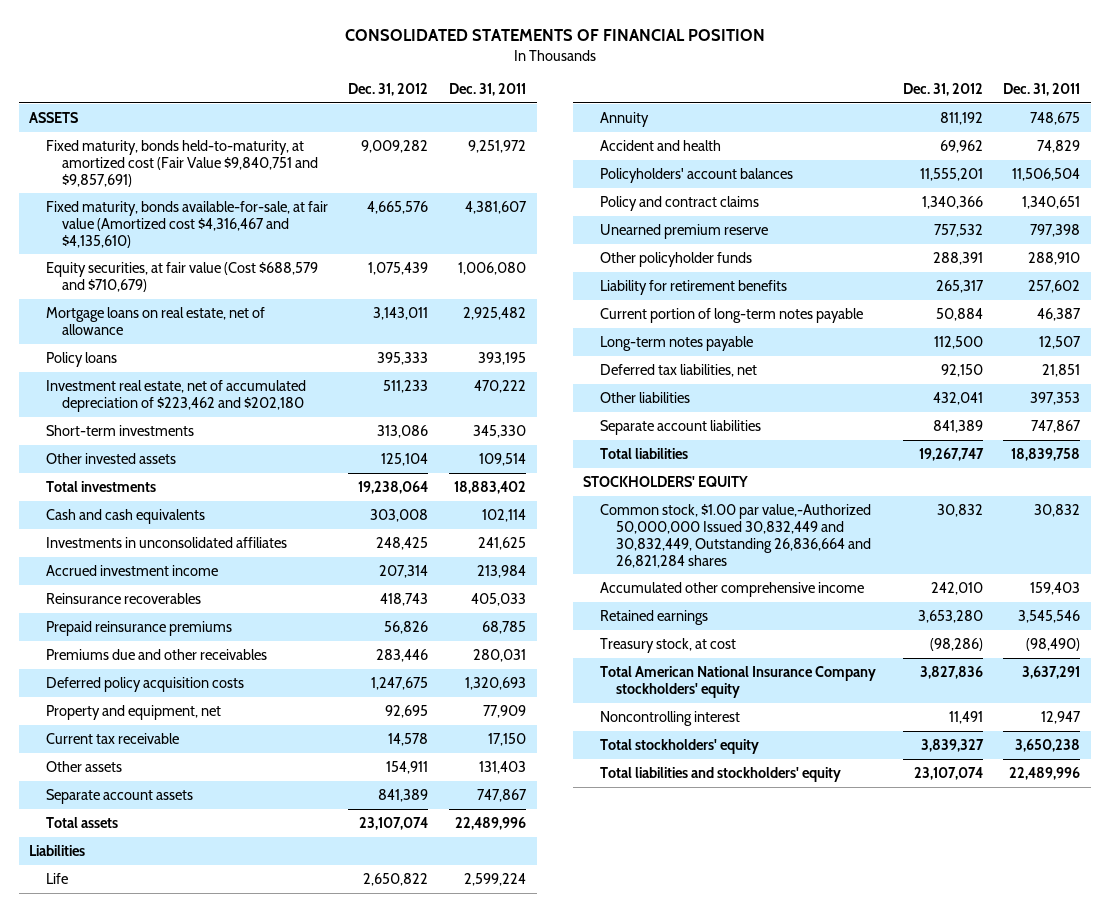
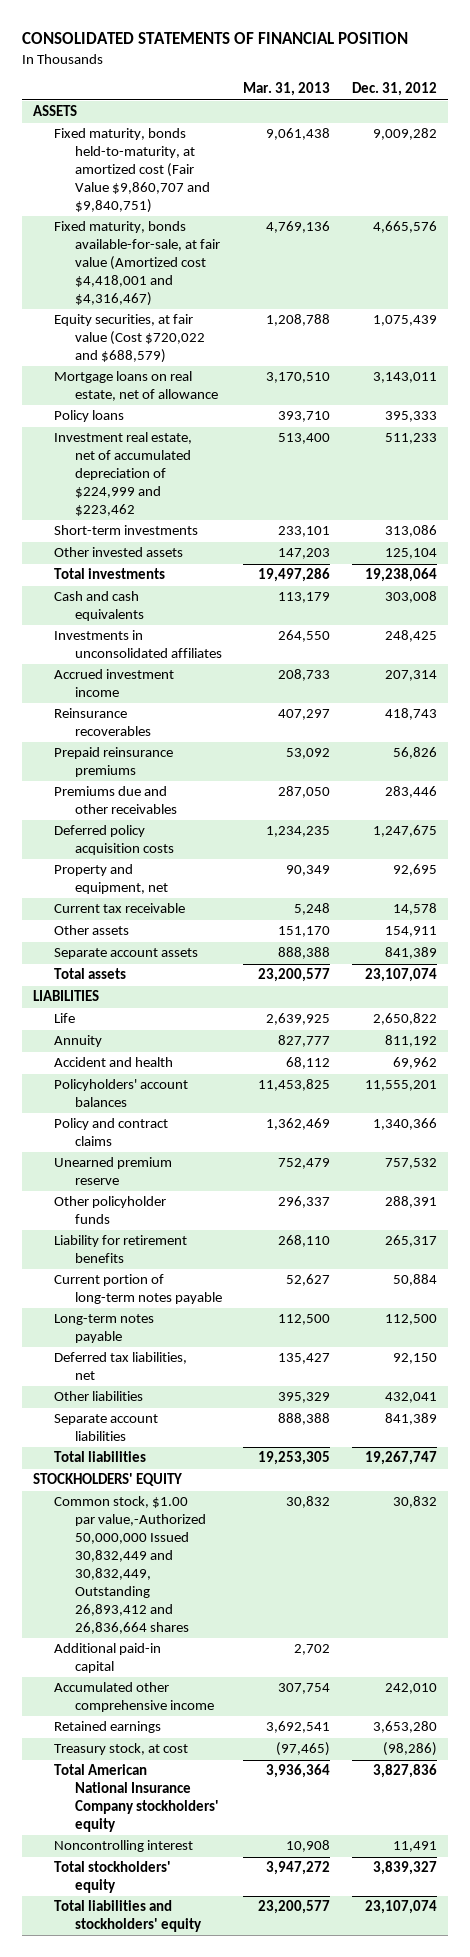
[449,82,527,96] Dec. 31, 2011 -> none
none -> [243,82,331,97] Mar. 31, 2013
[45,139,319,187] Fixed maturity, bonds held-to-maturity, at amortized cost (Fair Value $9,840,751 and $9,857,691) -> [53,128,210,213] Fixed maturity, bonds held-to-maturity, at amortized cost (Fair Value $9,860,707 and $9,840,751)
[45,200,328,248] Fixed maturity, bonds available-for-sale, at fair value (Amortized cost $4,316,467 and $4,135,610) -> [53,221,220,306] Fixed maturity, bonds available-for-sale, at fair value (Amortized cost $4,418,001 and $4,316,467)
[45,261,318,292] Equity securities, at fair value (Cost $688,579 and $710,679) -> [53,314,205,364] Equity securities, at fair value (Cost $720,022 and $688,579)
[45,379,306,412] Investment real estate, net of accumulated depreciation of $223,462 and $202,180 -> [53,432,192,516] Investment real estate, net of accumulated depreciation of $224,999 and $223,462
[29,844,86,856] Liabilities -> [32,990,99,1002] LIABILITIES
[599,503,872,568] Common stock, $1.00 par value,-Authorized 50,000,000 Issued 30,832,449 and 30,832,449, Outstanding 26,836,664 and 26,821,284 shares -> [53,1496,206,1634] Common stock, $1.00 par value,-Authorized 50,000,000 Issued 30,832,449 and 30,832,449, Outstanding 26,893,412 and 26,836,664 shares
none -> [53,1643,161,1674] Additional paid-in capital

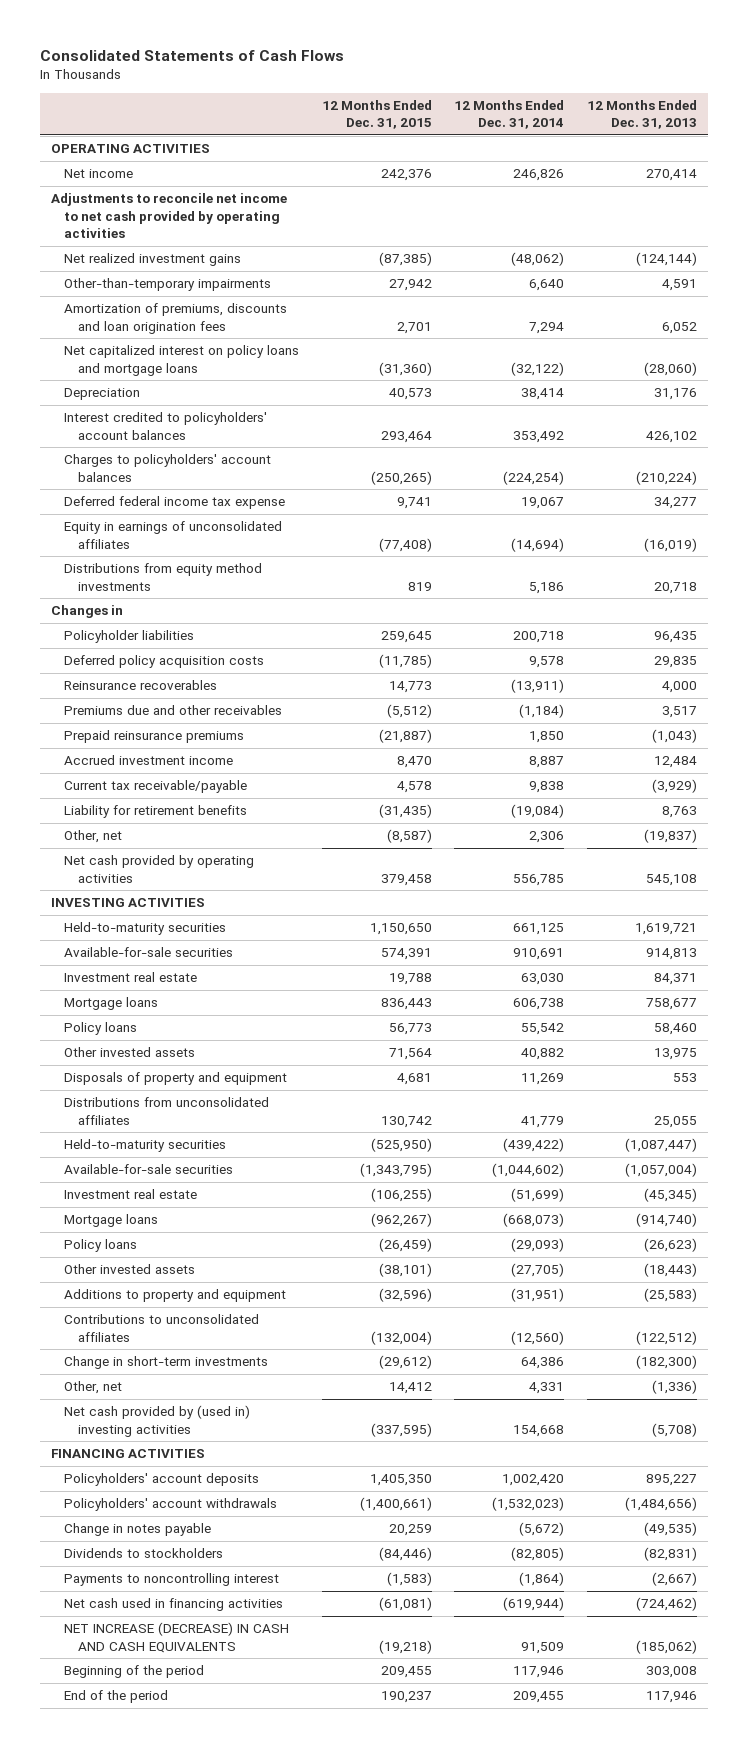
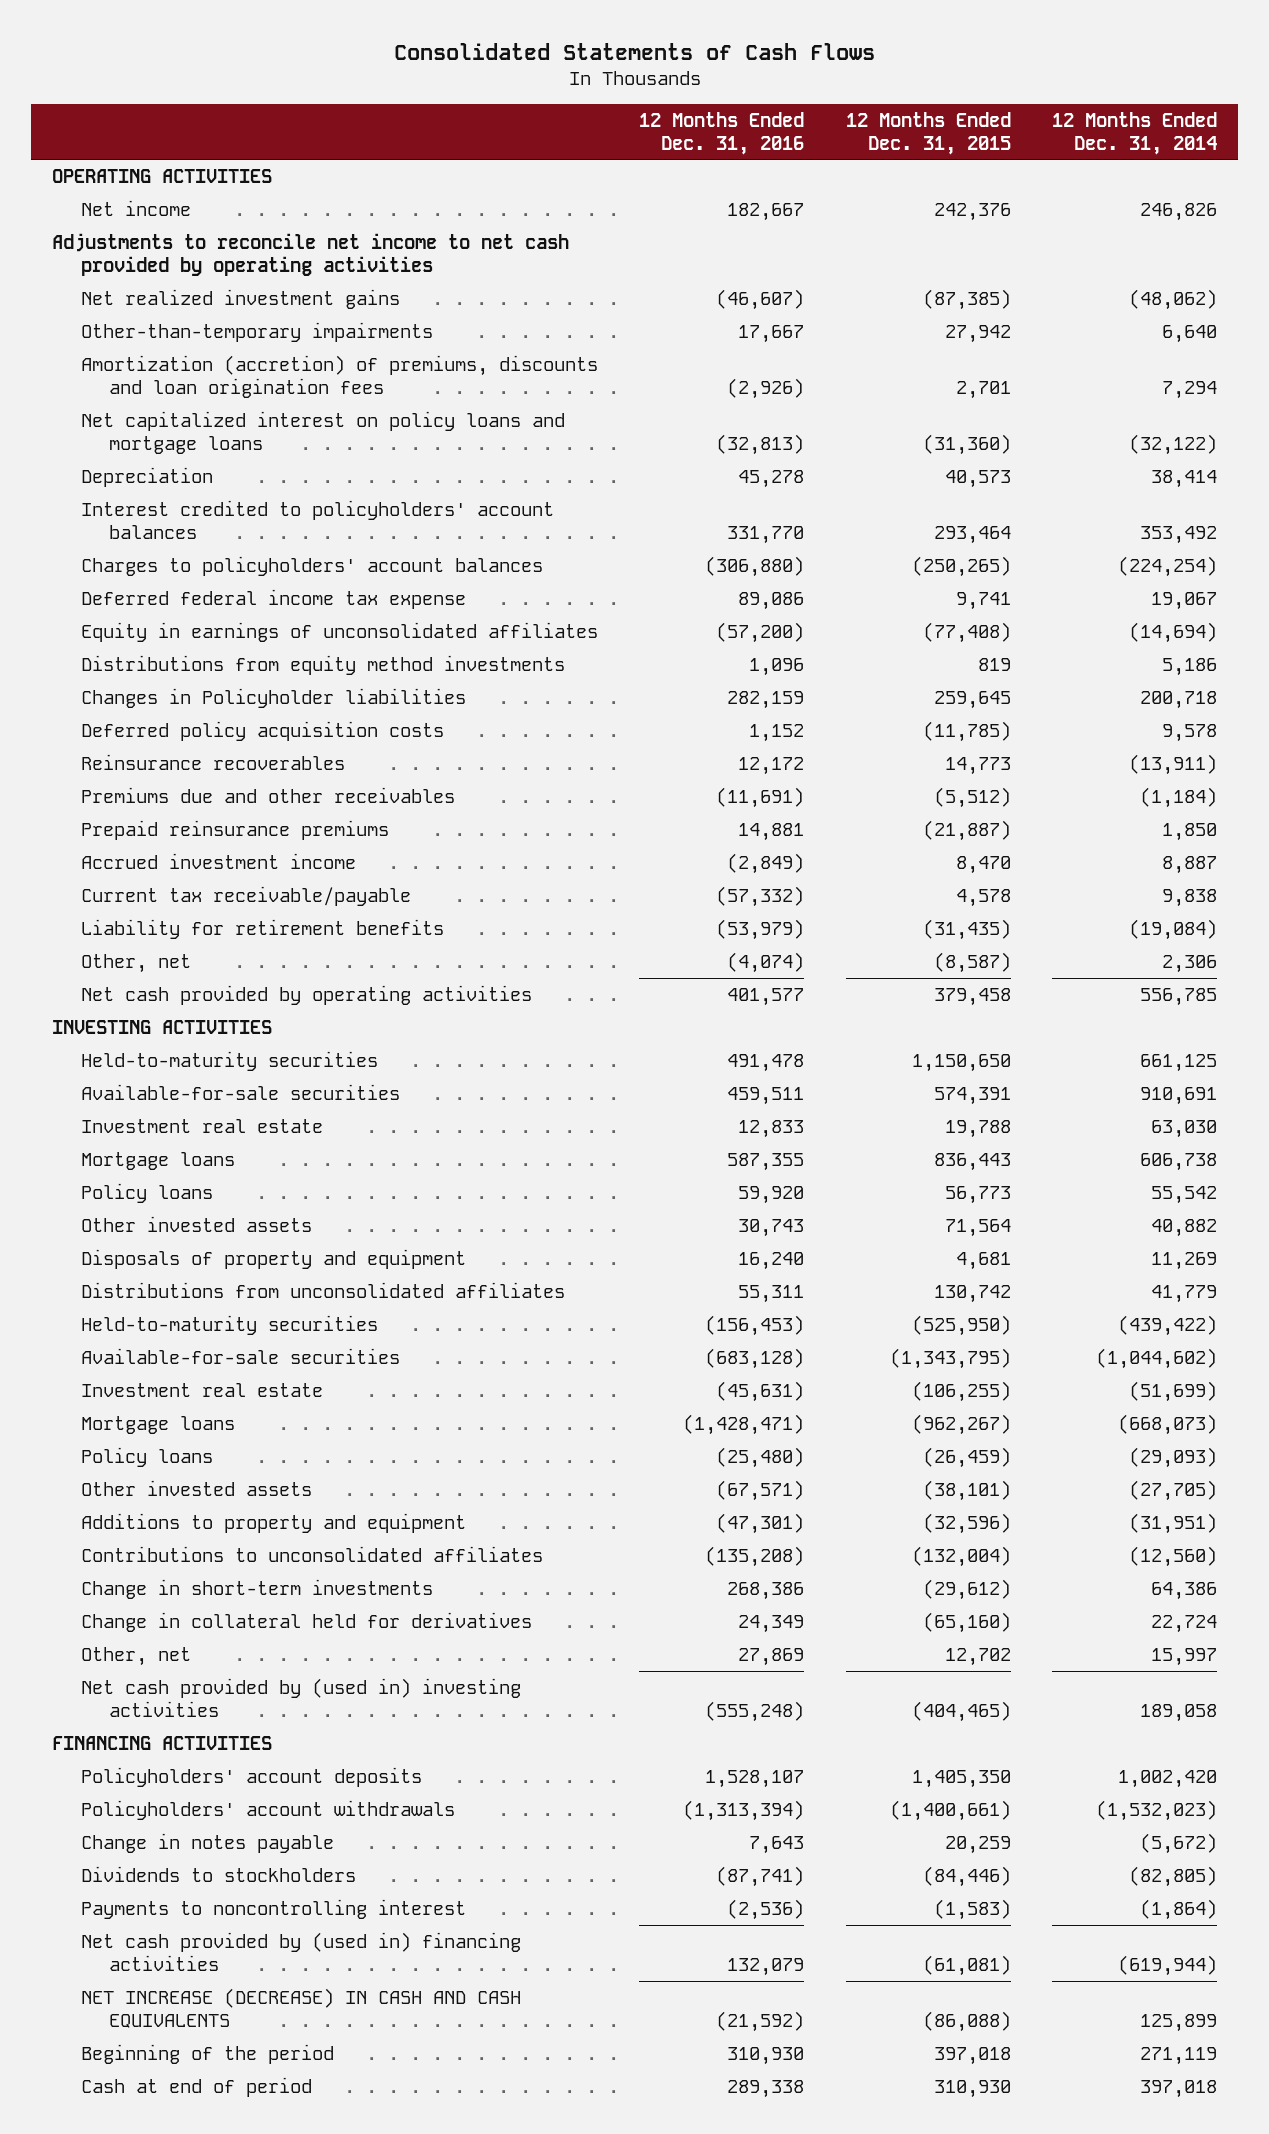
[586,100,697,130] 12 Months Ended Dec. 31, 2013 -> none
none -> [639,111,805,155] 12 Months Ended Dec. 31, 2016
[64,303,288,334] Amortization of premiums, discounts and loan origination fees -> [80,354,598,398] Amortization (accretion) of premiums, discounts and loan origination fees
[50,605,123,619] Changes in -> none
[64,630,195,644] Policyholder liabilities -> [80,687,466,708] Changes in Policyholder liabilities
none -> [80,1611,532,1632] Change in collateral held for derivatives
[388,1382,432,1395] 14,412 -> [944,1647,1011,1666] 12,702
[529,1382,565,1395] 4,331 -> [1151,1647,1218,1666] 15,997
[370,1422,432,1437] (337,595) -> [911,1700,1011,1722] (404,465)
[513,1424,565,1437] 154,668 -> [1140,1703,1218,1722] 189,058
[64,1598,284,1612] Net cash used in financing activities -> [80,1931,521,1971] Net cash provided by (used in) financing activities
[378,1639,432,1654] (19,218) -> [922,2010,1011,2032] (86,088)
[521,1641,565,1654] 91,509 -> [1140,2013,1218,2032] 125,899
[380,1666,432,1679] 209,455 -> [933,2046,1011,2065] 397,018
[513,1666,565,1679] 117,946 -> [1140,2046,1218,2065] 271,119
[64,1690,169,1704] End of the period -> [80,2076,312,2097] Cash at end of period
[380,1691,432,1704] 190,237 -> [933,2079,1011,2098] 310,930
[513,1691,565,1704] 209,455 -> [1140,2079,1218,2098] 397,018

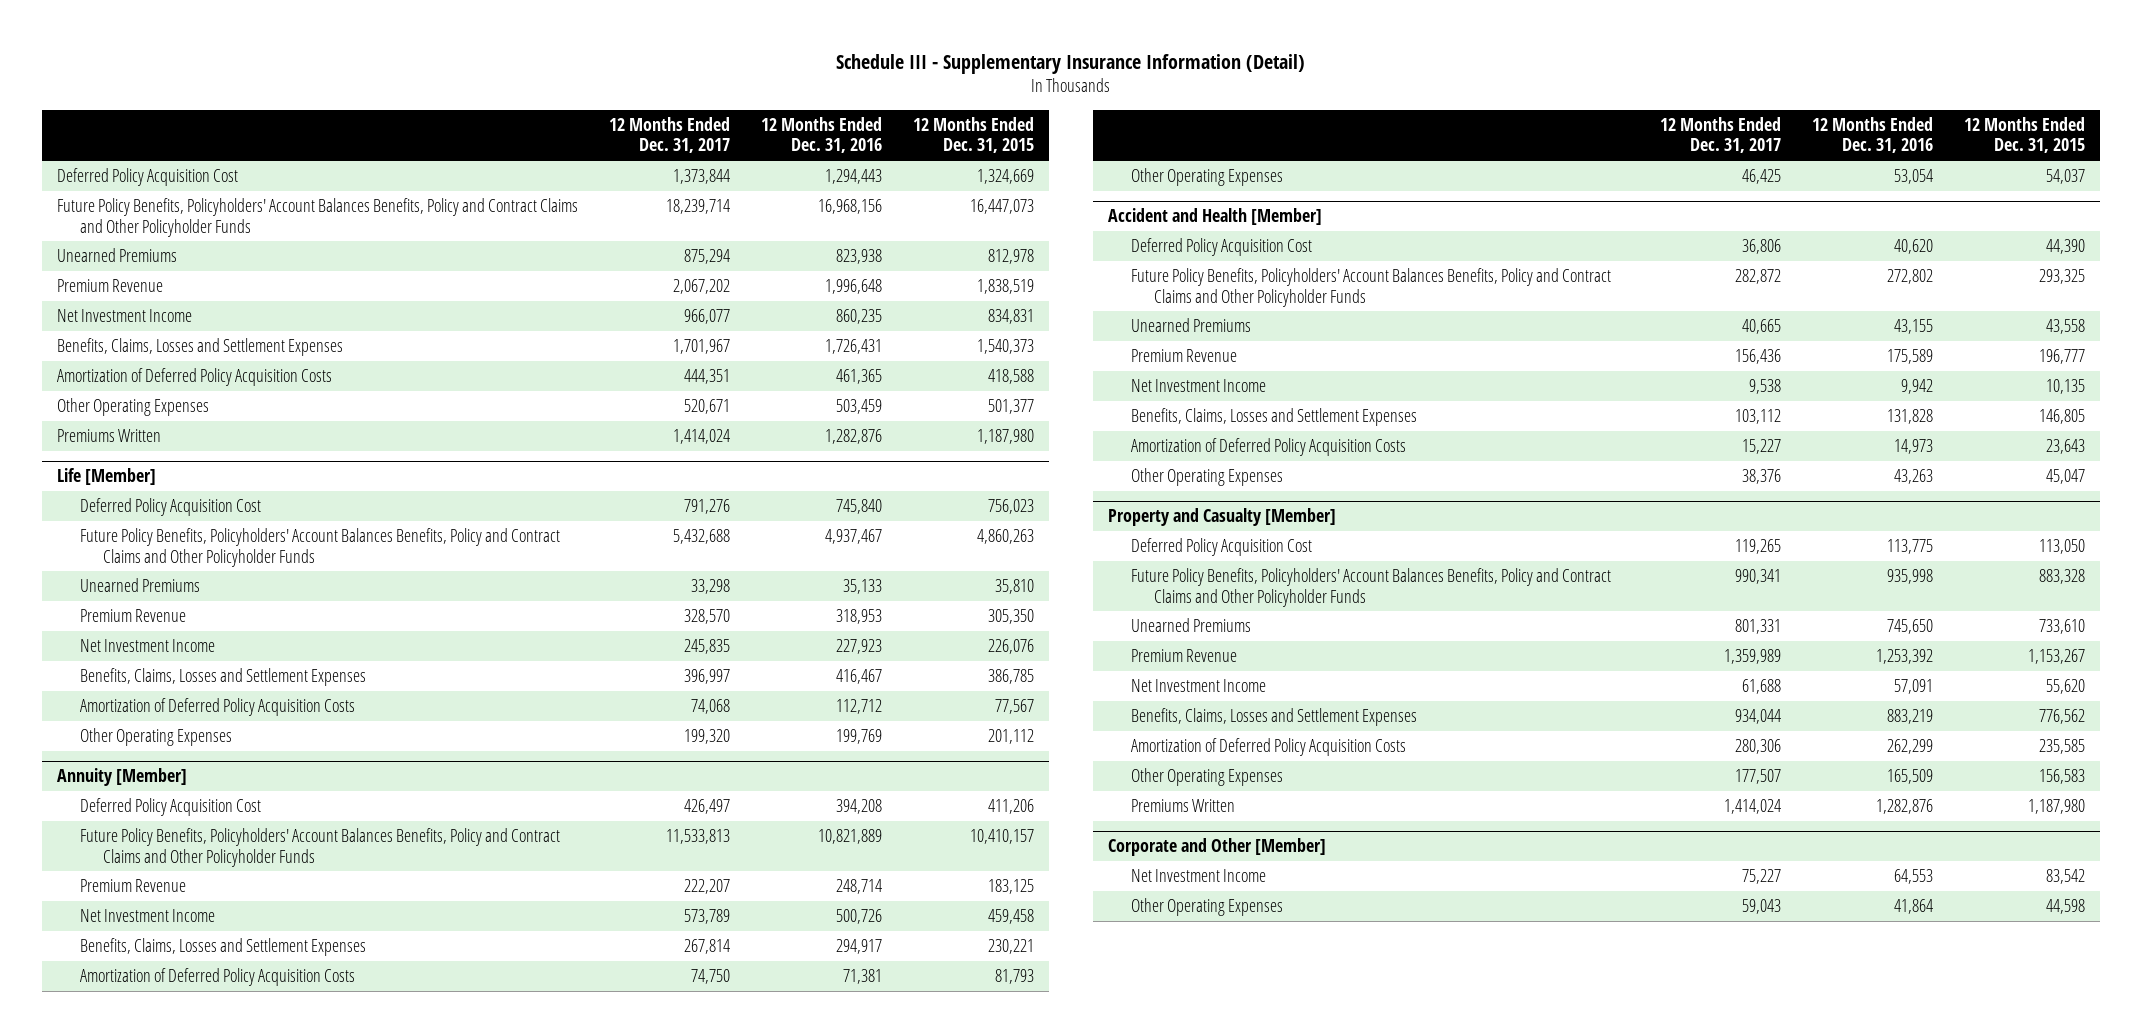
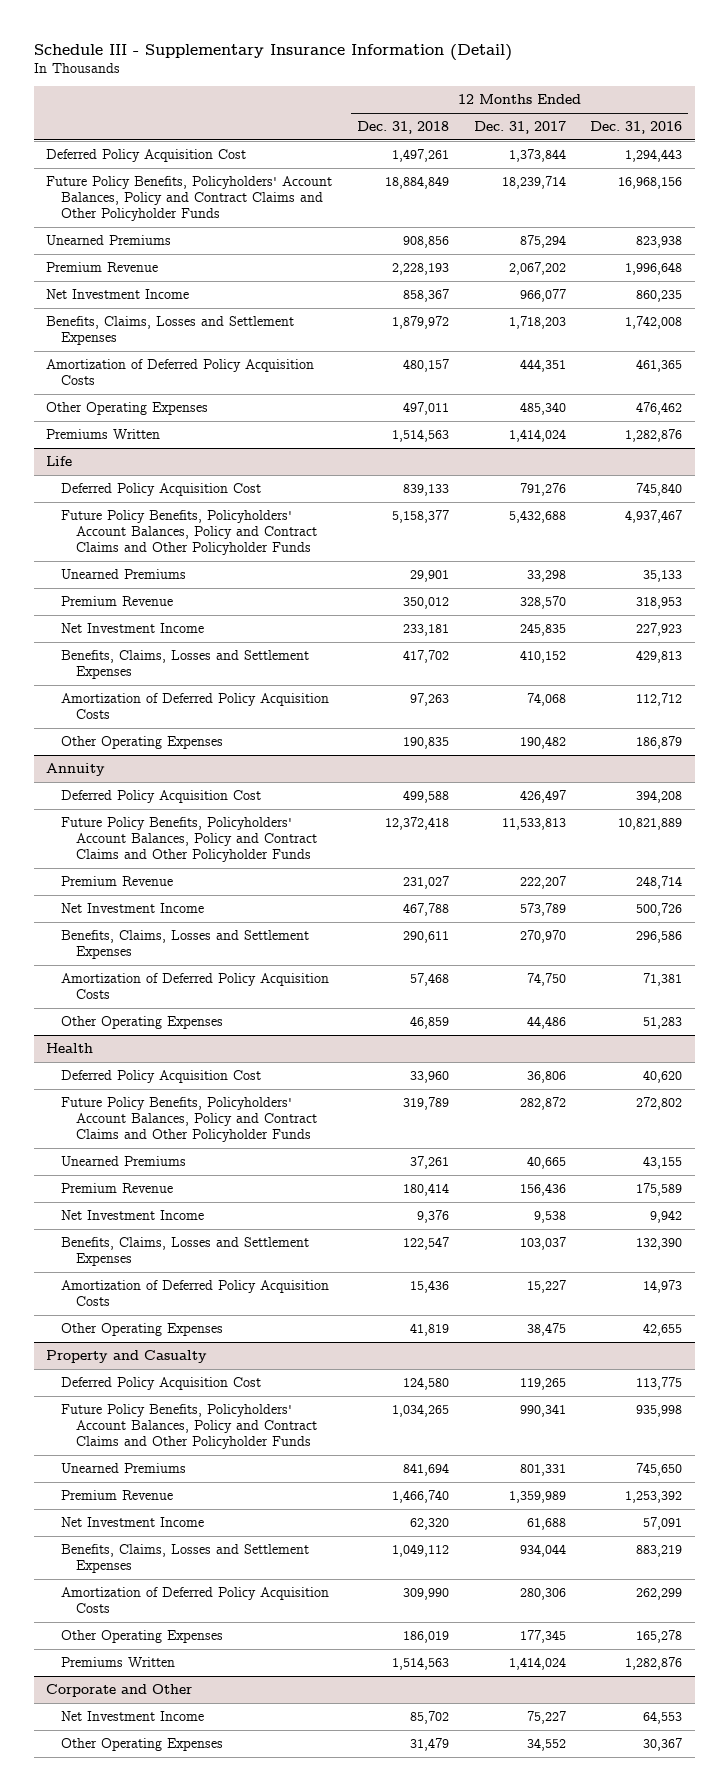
[912,117,1034,154] 12 Months Ended Dec. 31, 2015 -> none
none -> [356,121,449,135] Dec. 31, 2018
[57,198,579,237] Future Policy Benefits, Policyholders' Account Balances Benefits, Policy and Contract Claims and Other Policyholder Funds -> [46,176,333,222] Future Policy Benefits, Policyholders' Account Balances, Policy and Contract Claims and Other Policyholder Funds
[672,339,730,355] 1,701,967 -> [508,316,566,330] 1,718,203
[824,339,882,355] 1,726,431 -> [625,316,683,330] 1,742,008
[683,399,730,415] 520,671 -> [519,402,566,416] 485,340
[835,399,882,415] 503,459 -> [636,402,683,416] 476,462
[57,468,157,486] Life [Member] -> [46,456,73,467] Life
[80,528,561,567] Future Policy Benefits, Policyholders' Account Balances Benefits, Policy and Contract Claims and Other Policyholder Funds -> [61,510,318,556] Future Policy Benefits, Policyholders' Account Balances, Policy and Contract Claims and Other Policyholder Funds
[683,669,730,685] 396,997 -> [519,650,566,664] 410,152
[835,669,882,685] 416,467 -> [636,650,683,664] 429,813
[683,729,730,745] 199,320 -> [519,736,566,750] 190,482
[835,729,882,745] 199,769 -> [636,736,683,750] 186,879
[57,768,188,787] Annuity [Member] -> [46,763,106,777] Annuity
[80,828,561,867] Future Policy Benefits, Policyholders' Account Balances Benefits, Policy and Contract Claims and Other Policyholder Funds -> [61,817,318,863] Future Policy Benefits, Policyholders' Account Balances, Policy and Contract Claims and Other Policyholder Funds
[683,939,730,955] 267,814 -> [519,930,566,944] 270,970
[835,939,882,955] 294,917 -> [636,931,683,944] 296,586
[1742,169,1782,185] 46,425 -> [526,1016,566,1030] 44,486
[1893,169,1933,185] 53,054 -> [643,1017,683,1030] 51,283
[1108,208,1323,226] Accident and Health [Member] -> [46,1043,94,1054] Health
[1131,268,1612,307] Future Policy Benefits, Policyholders' Account Balances Benefits, Policy and Contract Claims and Other Policyholder Funds -> [61,1097,318,1143] Future Policy Benefits, Policyholders' Account Balances, Policy and Contract Claims and Other Policyholder Funds
[1735,409,1782,425] 103,112 -> [519,1237,566,1251] 103,037
[1886,409,1933,425] 131,828 -> [636,1238,683,1251] 132,390
[1742,469,1782,485] 38,376 -> [526,1323,566,1337] 38,475
[1893,469,1933,485] 43,263 -> [643,1323,683,1337] 42,655
[1108,508,1337,527] Property and Casualty [Member] -> [46,1350,208,1364] Property and Casualty
[1131,568,1612,607] Future Policy Benefits, Policyholders' Account Balances Benefits, Policy and Contract Claims and Other Policyholder Funds -> [61,1404,318,1450] Future Policy Benefits, Policyholders' Account Balances, Policy and Contract Claims and Other Policyholder Funds
[1735,769,1782,785] 177,507 -> [519,1630,566,1644] 177,345
[1886,769,1933,785] 165,509 -> [636,1630,683,1644] 165,278
[1108,838,1327,857] Corporate and Other [Member] -> [46,1684,193,1698] Corporate and Other
[1742,899,1782,915] 59,043 -> [526,1738,566,1752] 34,552
[1893,899,1933,915] 41,864 -> [643,1738,683,1752] 30,367

